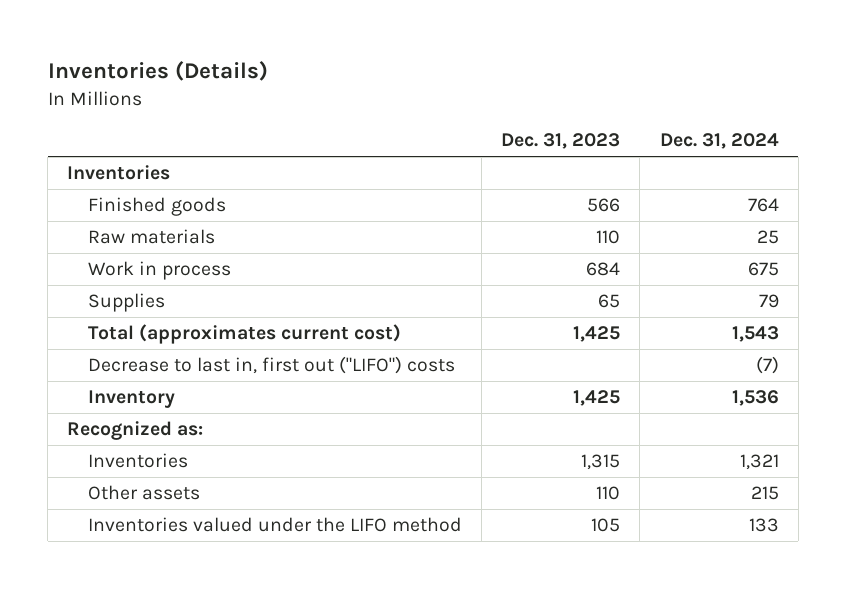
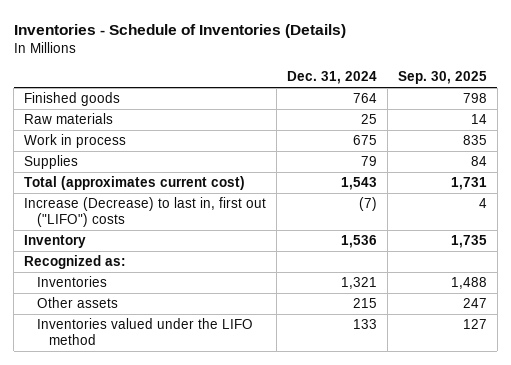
[47,61,268,82] Inventories (Details) -> [13,23,346,38] Inventories - Schedule of Inventories (Details)
[501,133,621,150] Dec. 31, 2023 -> none
none -> [397,71,487,85] Sep. 30, 2025
[67,165,171,181] Inventories -> none
[87,356,455,375] Decrease to last in, first out ("LIFO") costs -> [24,197,267,228] Increase (Decrease) to last in, first out ("LIFO") costs

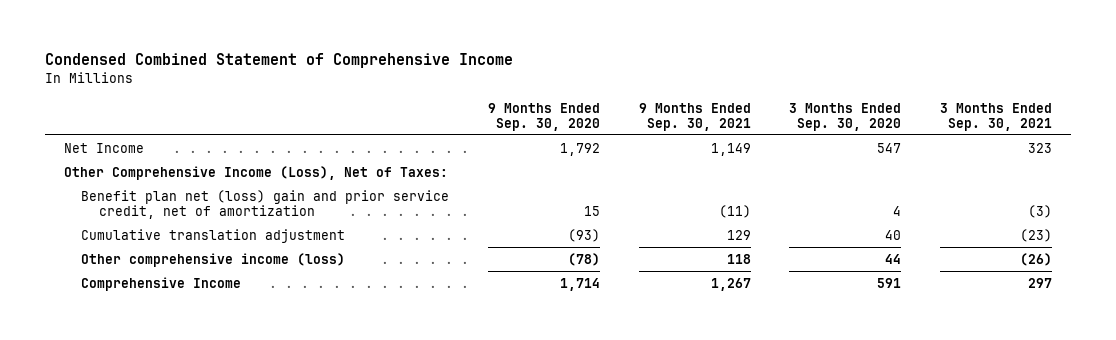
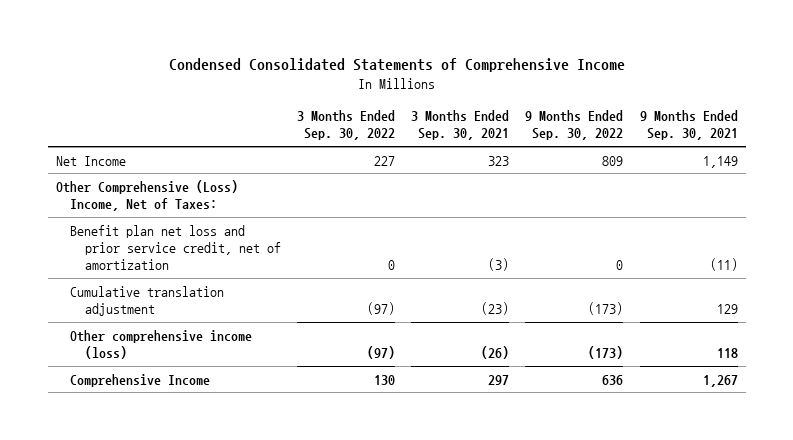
[44,53,513,69] Condensed Combined Statement of Comprehensive Income -> [168,58,625,73] Condensed Consolidated Statements of Comprehensive Income
[487,102,600,131] 9 Months Ended Sep. 30, 2020 -> none
[789,102,902,131] 3 Months Ended Sep. 30, 2020 -> none
none -> [297,110,396,141] 3 Months Ended Sep. 30, 2022
none -> [525,110,624,141] 9 Months Ended Sep. 30, 2022
[63,165,448,180] Other Comprehensive Income (Loss), Net of Taxes: -> [55,179,238,211] Other Comprehensive (Loss) Income, Net of Taxes:
[81,189,450,219] Benefit plan net (loss) gain and prior service credit, net of amortization -> [70,224,281,271] Benefit plan net loss and prior service credit, net of amortization

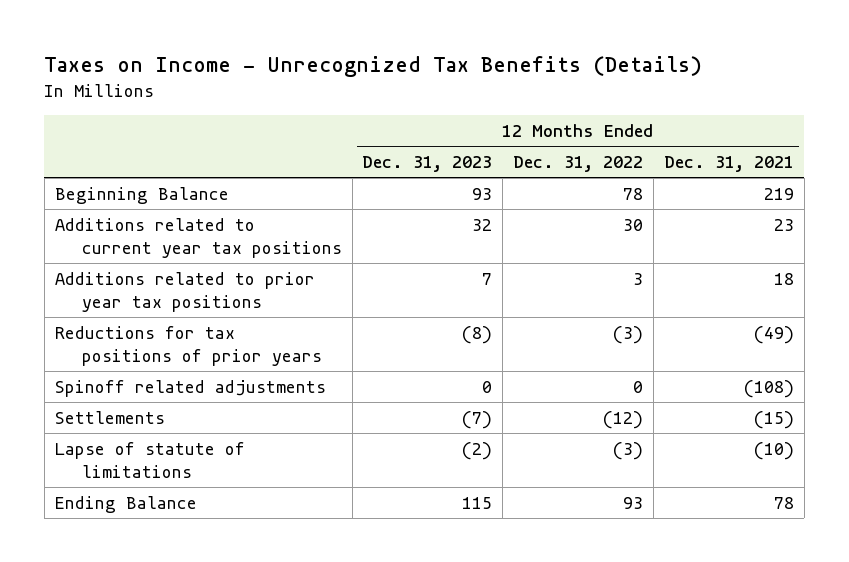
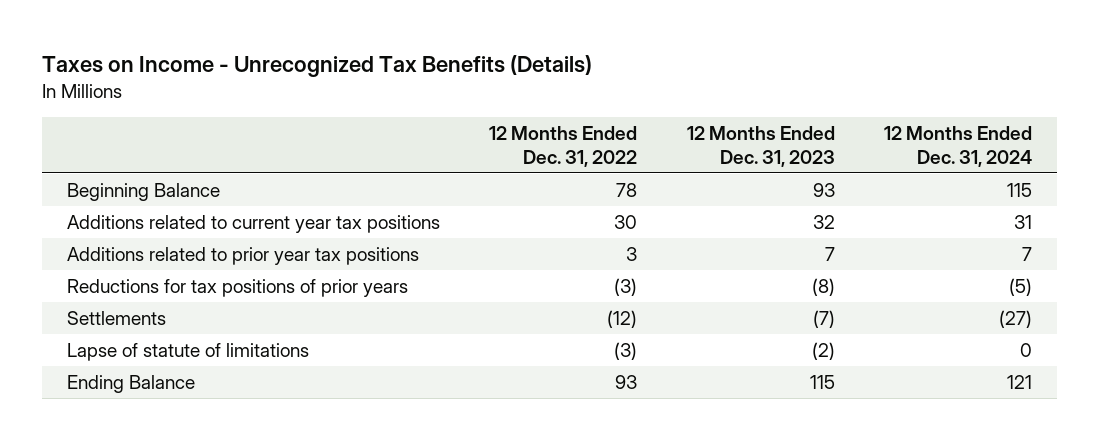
[663,155,794,172] Dec. 31, 2021 -> none
none -> [884,126,1033,167] 12 Months Ended Dec. 31, 2024
[54,379,326,397] Spinoff related adjustments -> none

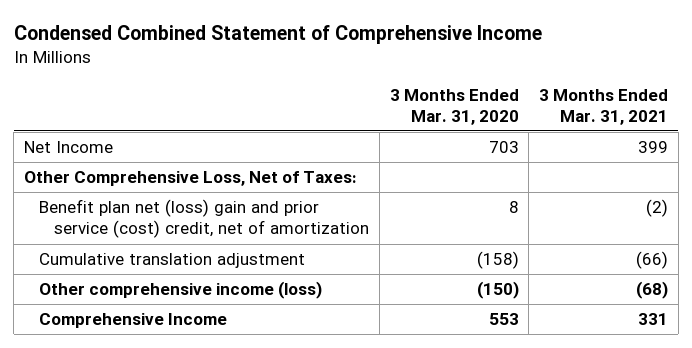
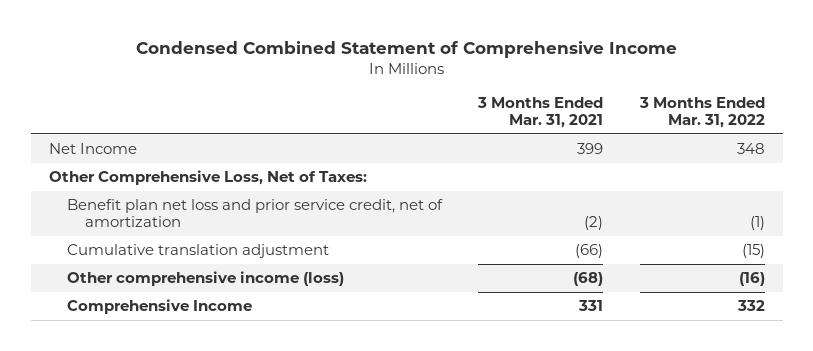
[389,88,519,125] 3 Months Ended Mar. 31, 2020 -> none
none -> [638,97,765,129] 3 Months Ended Mar. 31, 2022
[38,199,370,239] Benefit plan net (loss) gain and prior service (cost) credit, net of amortization -> [67,199,444,228] Benefit plan net loss and prior service credit, net of amortization

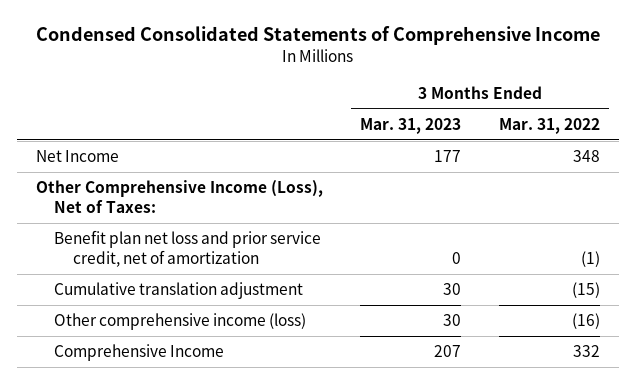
[135,40,677,58] Condensed Combined Statement of Comprehensive Income -> [35,26,600,46] Condensed Consolidated Statements of Comprehensive Income
[477,97,604,129] 3 Months Ended Mar. 31, 2021 -> none
none -> [360,117,462,134] Mar. 31, 2023
[48,170,367,186] Other Comprehensive Loss, Net of Taxes: -> [36,180,324,213] Other Comprehensive Income (Loss), Net of Taxes:

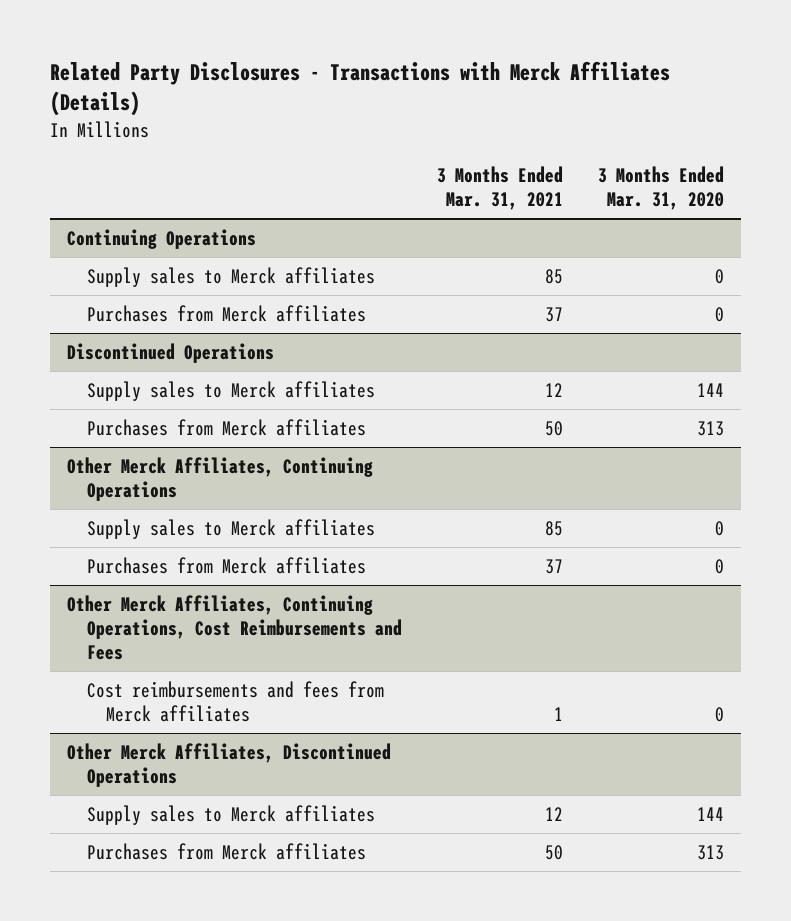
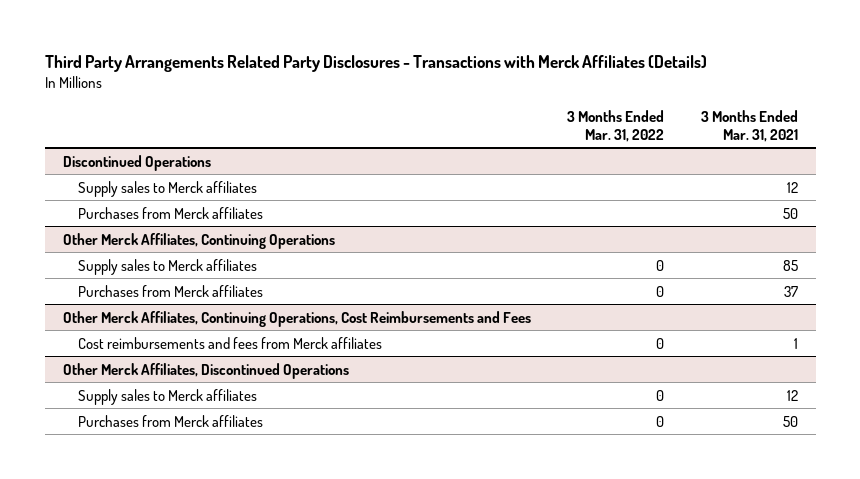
[49,60,670,117] Related Party Disclosures - Transactions with Merck Affiliates (Details) -> [44,54,707,72] Third Party Arrangements Related Party Disclosures - Transactions with Merck Affiliates (Details)
[597,166,724,211] 3 Months Ended Mar. 31, 2020 -> none
none -> [567,109,665,142] 3 Months Ended Mar. 31, 2022
[66,228,256,249] Continuing Operations -> none
[86,266,375,287] Supply sales to Merck affiliates -> none
[86,304,366,322] Purchases from Merck affiliates -> none

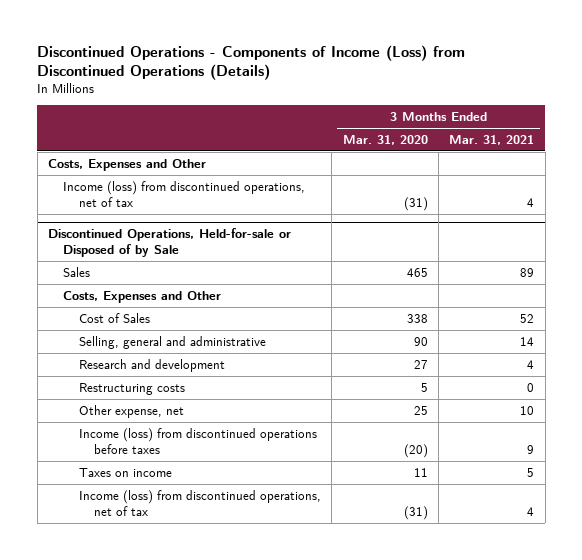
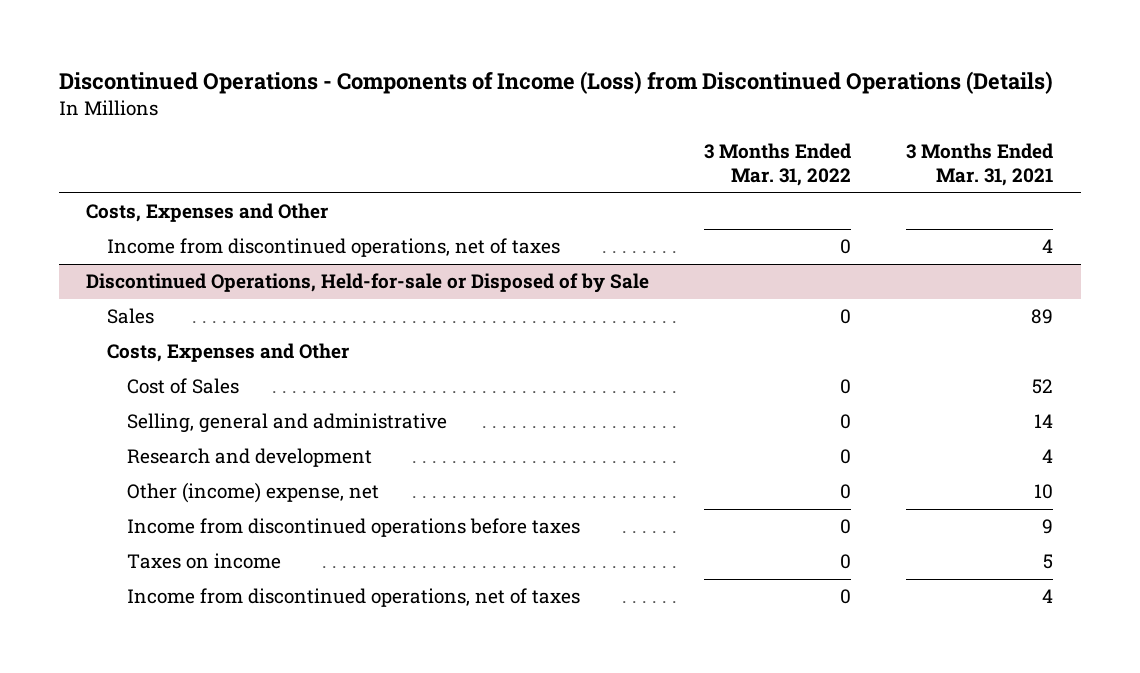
[342,134,428,145] Mar. 31, 2020 -> none
none -> [704,143,852,187] 3 Months Ended Mar. 31, 2022
[63,180,306,207] Income (loss) from discontinued operations, net of tax -> [106,238,560,258] Income from discontinued operations, net of taxes
[78,382,185,395] Restructuring costs -> none
[78,404,184,418] Other expense, net -> [127,482,380,504] Other (income) expense, net
[78,427,317,454] Income (loss) from discontinued operations before taxes -> [127,518,581,538] Income from discontinued operations before taxes
[78,489,321,516] Income (loss) from discontinued operations, net of tax -> [127,588,581,608] Income from discontinued operations, net of taxes

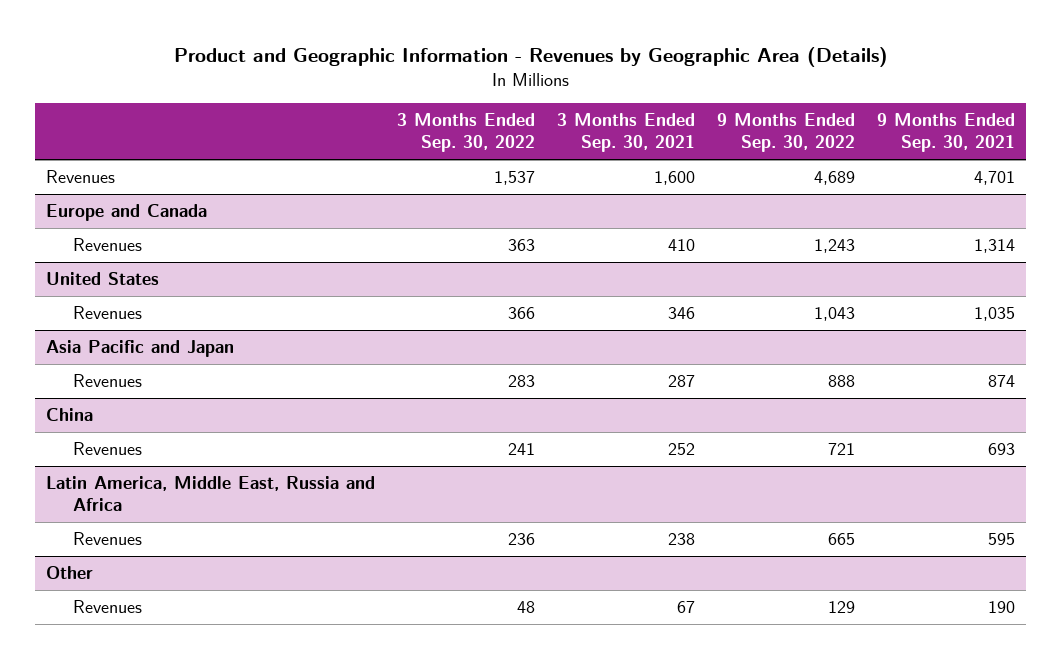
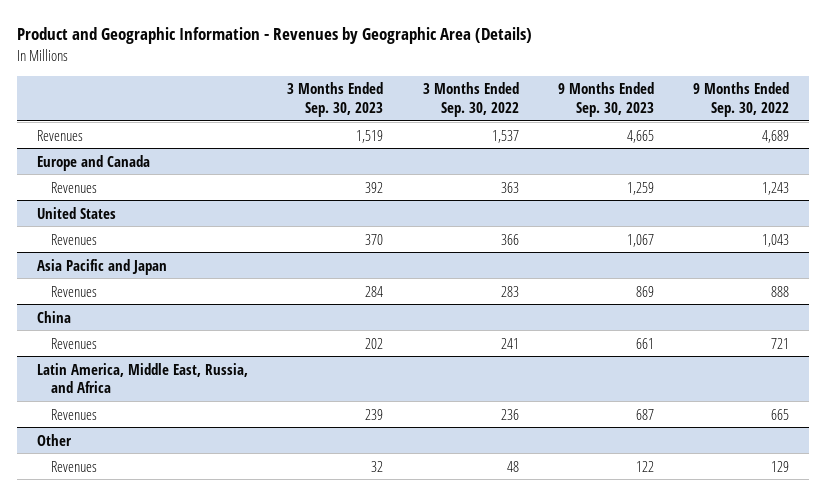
[557,113,696,153] 3 Months Ended Sep. 30, 2021 -> none
[877,113,1016,153] 9 Months Ended Sep. 30, 2021 -> none
none -> [287,82,384,117] 3 Months Ended Sep. 30, 2023
none -> [557,82,654,117] 9 Months Ended Sep. 30, 2023
[46,476,376,512] Latin America, Middle East, Russia and Africa -> [36,362,248,394] Latin America, Middle East, Russia, and Africa

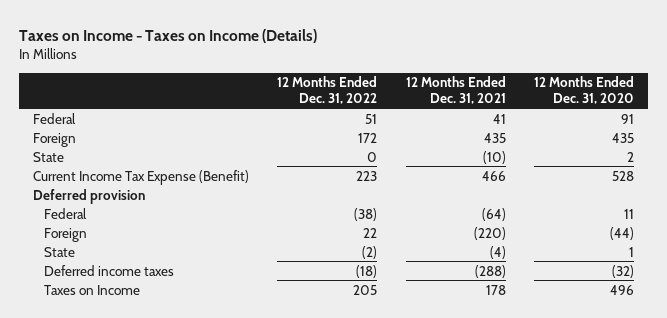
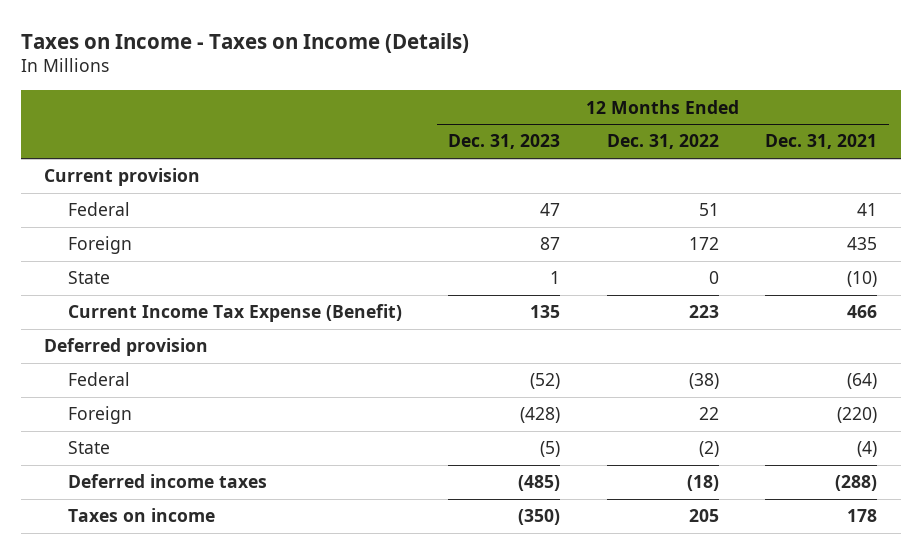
[533,76,634,105] 12 Months Ended Dec. 31, 2020 -> none
none -> [448,134,561,150] Dec. 31, 2023
none -> [44,168,201,187] Current provision
[43,284,140,295] Taxes on Income -> [67,508,215,523] Taxes on income

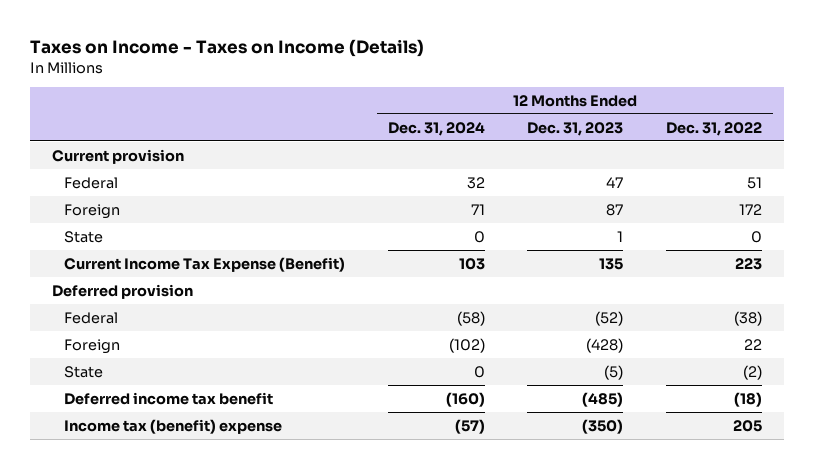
[765,134,878,150] Dec. 31, 2021 -> none
none -> [387,121,485,136] Dec. 31, 2024
[67,474,267,489] Deferred income taxes -> [63,391,273,405] Deferred income tax benefit
[67,508,215,523] Taxes on income -> [63,418,282,434] Income tax (benefit) expense

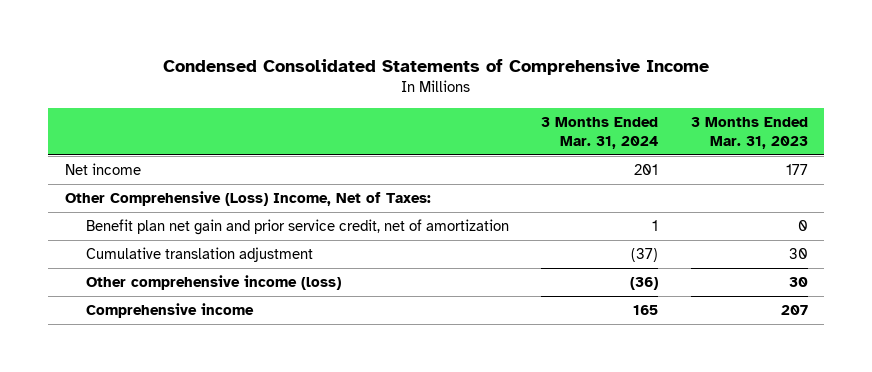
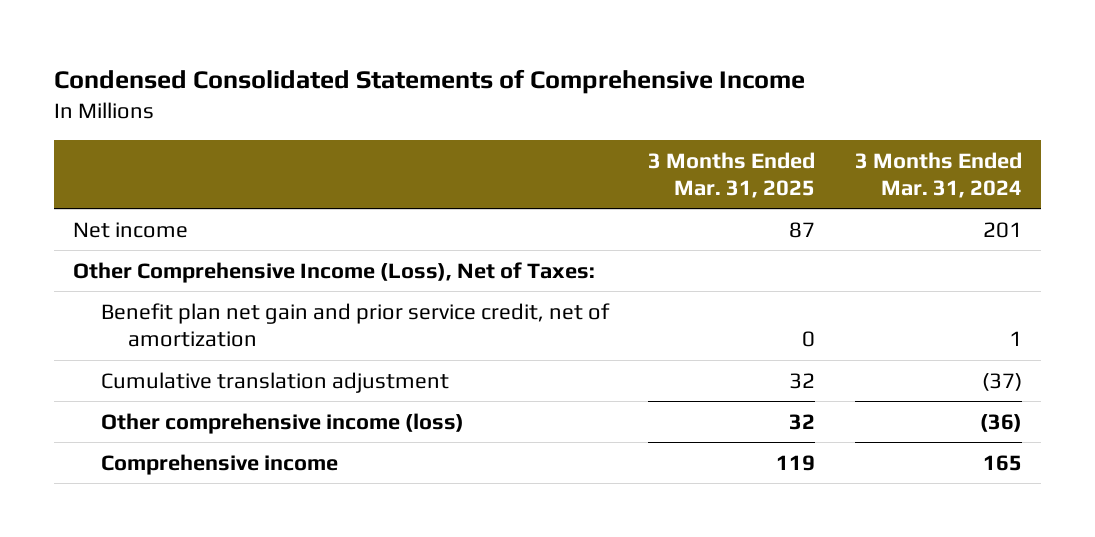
[690,116,808,149] 3 Months Ended Mar. 31, 2023 -> none
none -> [648,151,816,198] 3 Months Ended Mar. 31, 2025
[64,191,431,207] Other Comprehensive (Loss) Income, Net of Taxes: -> [73,261,596,283] Other Comprehensive Income (Loss), Net of Taxes:

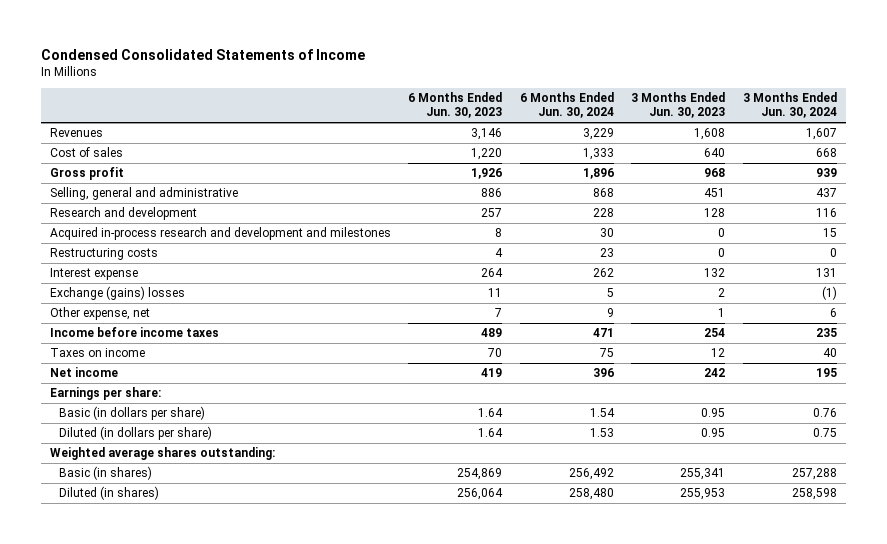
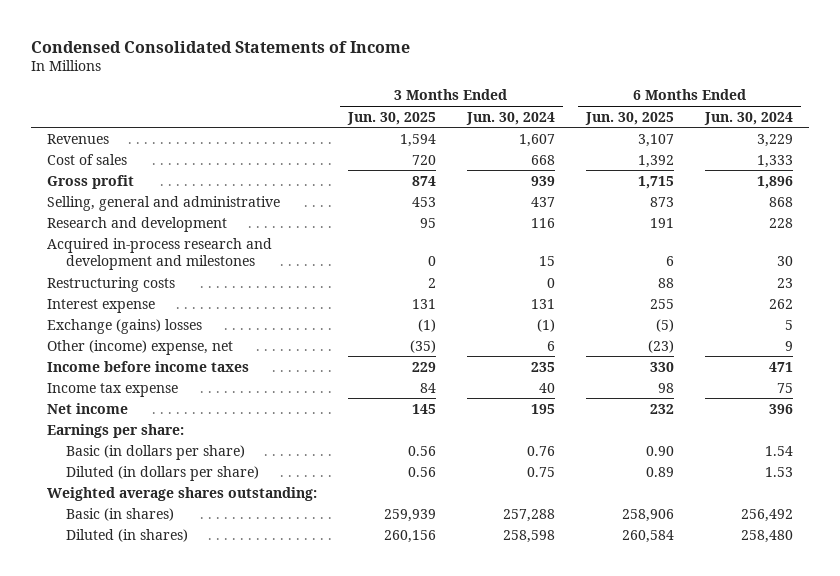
[408,91,503,119] 6 Months Ended Jun. 30, 2023 -> none
[631,91,726,119] 3 Months Ended Jun. 30, 2023 -> none
none -> [346,111,436,125] Jun. 30, 2025
none -> [585,111,675,125] Jun. 30, 2025
[49,307,150,321] Other expense, net -> [46,339,233,355] Other (income) expense, net
[49,348,145,358] Taxes on income -> [46,382,178,397] Income tax expense

